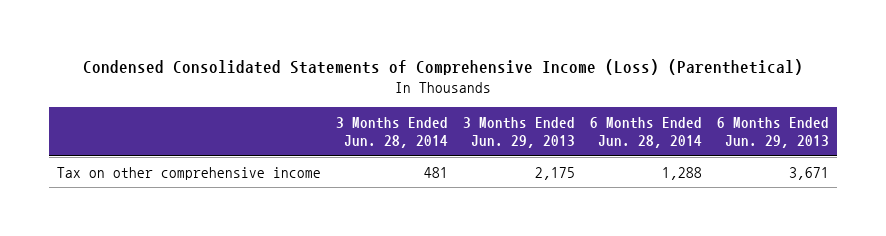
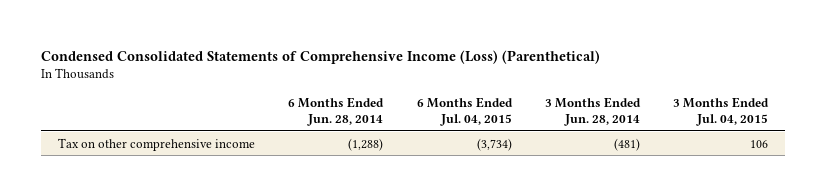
[462,116,575,149] 3 Months Ended Jun. 29, 2013 -> none
[717,116,830,149] 6 Months Ended Jun. 29, 2013 -> none
none -> [416,96,513,127] 6 Months Ended Jul. 04, 2015
none -> [673,96,770,127] 3 Months Ended Jul. 04, 2015
[423,166,448,178] 481 -> [614,137,641,151] (481)
[662,166,703,180] 1,288 -> [348,137,384,151] (1,288)

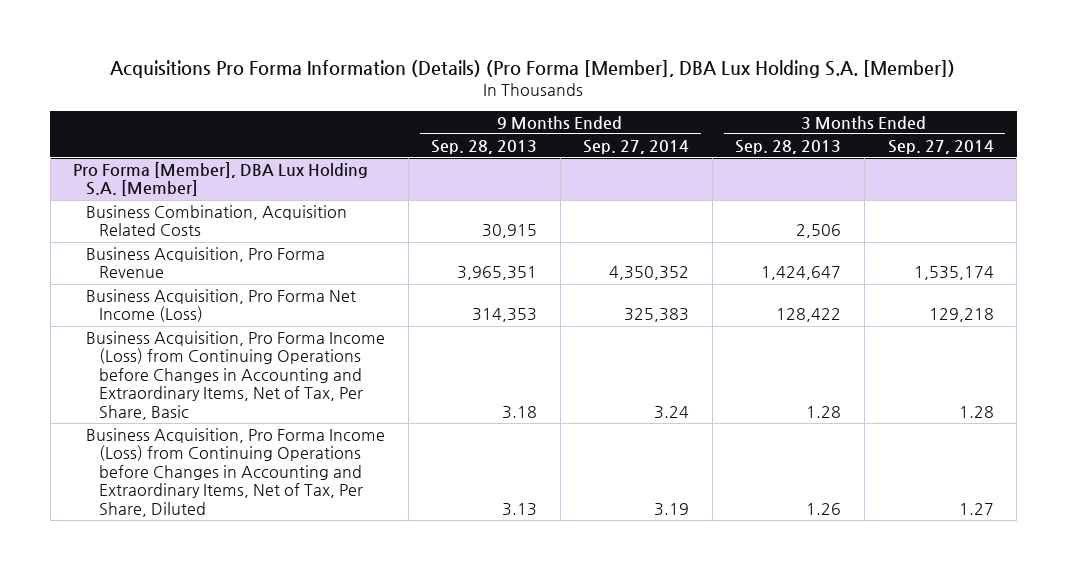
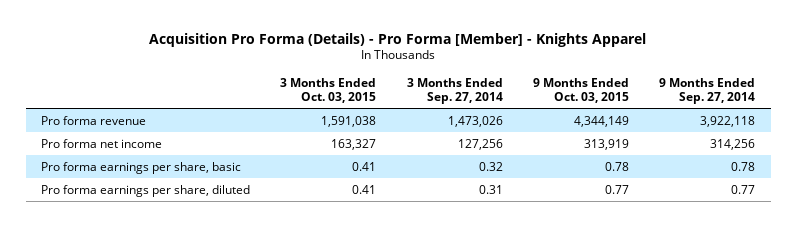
[110,60,956,79] Acquisitions Pro Forma Information (Details) (Pro Forma [Member], DBA Lux Holding S.A. [Member]) -> [149,32,647,47] Acquisition Pro Forma (Details) - Pro Forma [Member] - Knights Apparel
[431,139,538,154] Sep. 28, 2013 -> none
[735,139,842,154] Sep. 28, 2013 -> none
none -> [280,77,377,103] 3 Months Ended Oct. 03, 2015
none -> [533,77,630,103] 9 Months Ended Oct. 03, 2015
[73,161,369,197] Pro Forma [Member], DBA Lux Holding S.A. [Member] -> none
[85,204,347,237] Business Combination, Acquisition Related Costs -> none
[85,246,325,279] Business Acquisition, Pro Forma Revenue -> [40,115,146,125] Pro forma revenue
[609,266,690,281] 4,350,352 -> [700,115,756,127] 3,922,118
[913,266,994,281] 1,535,174 -> [447,115,503,127] 1,473,026
[85,288,356,323] Business Acquisition, Pro Forma Net Income (Loss) -> [40,138,162,148] Pro forma net income
[624,308,690,323] 325,383 -> [710,138,756,150] 314,256
[928,308,994,323] 129,218 -> [457,138,503,150] 127,256
[85,330,385,420] Business Acquisition, Pro Forma Income (Loss) from Continuing Operations before Changes in Accounting and Extraordinary Items, Net of Tax, Per Share, Basic -> [40,161,241,174] Pro forma earnings per share, basic
[654,405,690,419] 3.24 -> [731,161,756,171] 0.78
[958,405,994,418] 1.28 -> [478,161,503,171] 0.32
[85,427,385,517] Business Acquisition, Pro Forma Income (Loss) from Continuing Operations before Changes in Accounting and Extraordinary Items, Net of Tax, Per Share, Diluted -> [40,184,250,197] Pro forma earnings per share, diluted
[654,502,690,516] 3.19 -> [731,184,756,194] 0.77
[958,502,994,515] 1.27 -> [478,184,503,194] 0.31

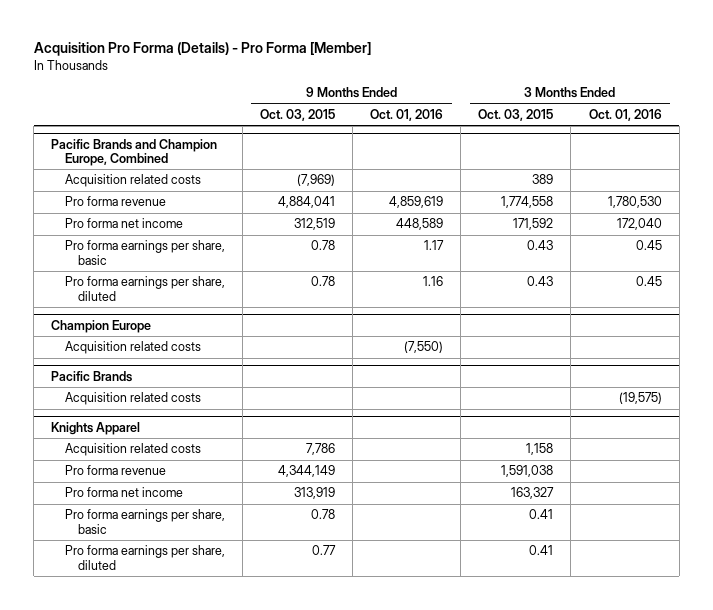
[149,32,647,47] Acquisition Pro Forma (Details) - Pro Forma [Member] - Knights Apparel -> [33,41,371,56] Acquisition Pro Forma (Details) - Pro Forma [Member]
[406,77,503,104] 3 Months Ended Sep. 27, 2014 -> none
[659,77,756,104] 9 Months Ended Sep. 27, 2014 -> none
none -> [370,109,444,122] Oct. 01, 2016
none -> [588,109,662,122] Oct. 01, 2016
none -> [51,138,218,166] Pacific Brands and Champion Europe, Combined
none -> [64,174,201,188] Acquisition related costs
none -> [64,196,166,207] Pro forma revenue
none -> [64,218,183,229] Pro forma net income
none -> [64,240,225,265] Pro forma earnings per share, basic
none -> [64,276,225,301] Pro forma earnings per share, diluted
none -> [51,319,152,333] Champion Europe
none -> [64,341,201,355] Acquisition related costs
none -> [51,370,133,382] Pacific Brands
none -> [64,392,201,406] Acquisition related costs
none -> [51,421,141,435] Knights Apparel
none -> [64,443,201,457] Acquisition related costs

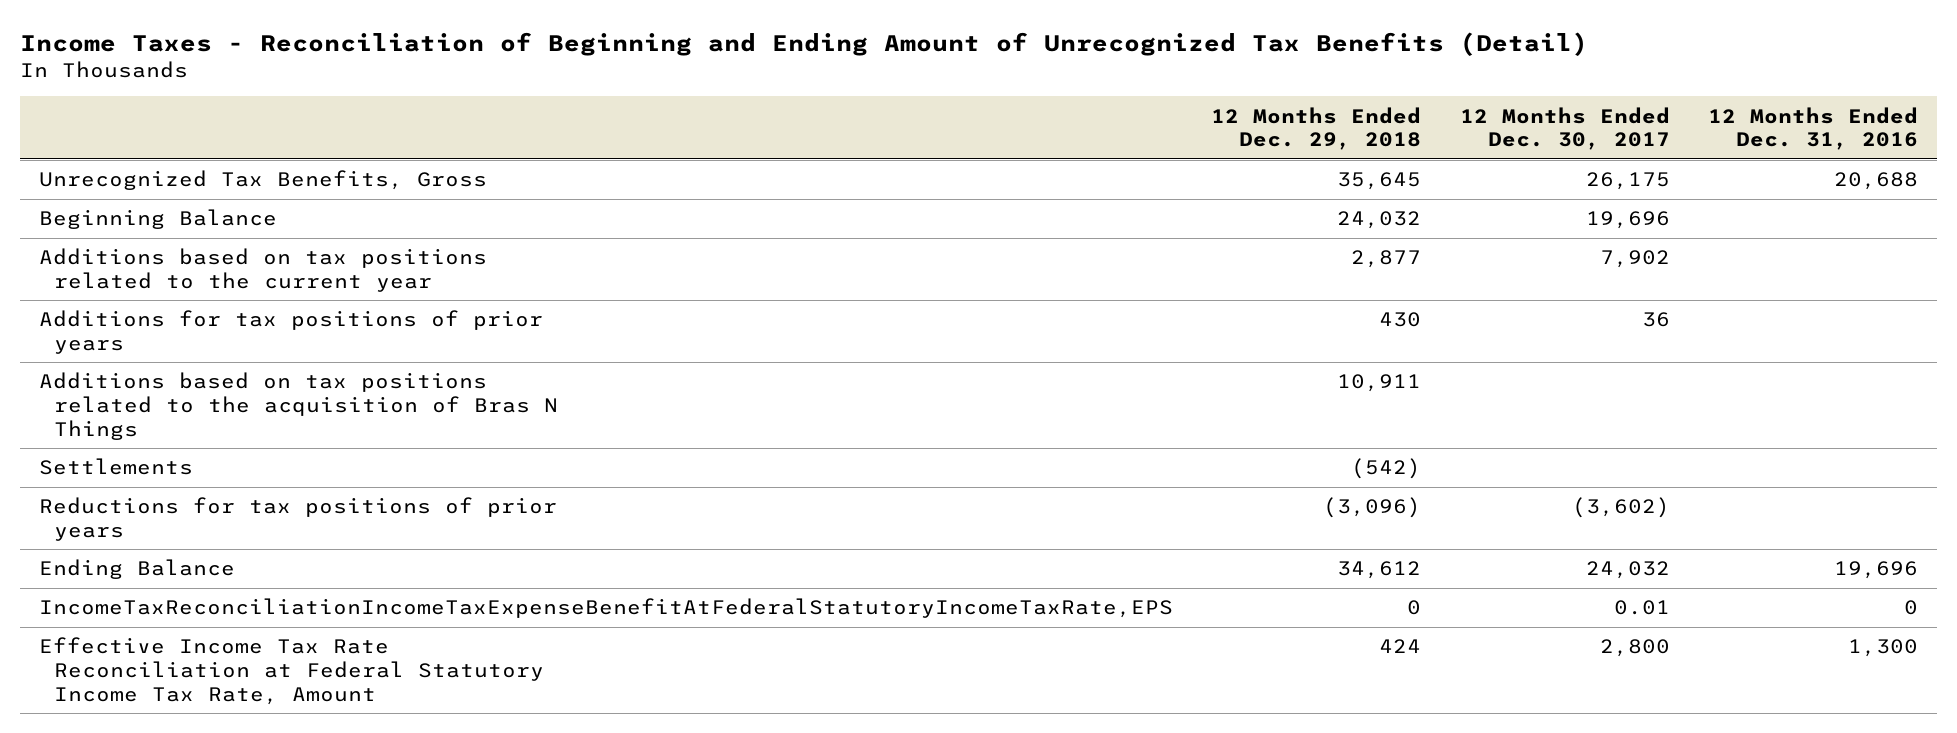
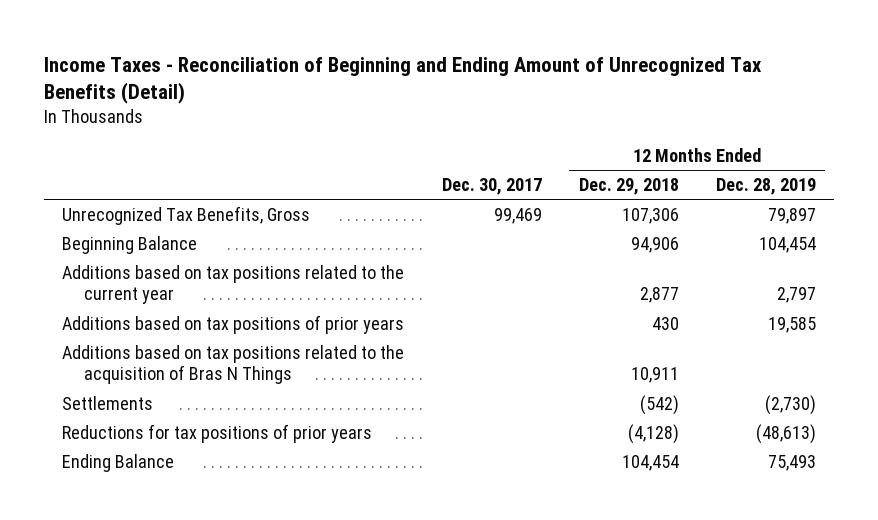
[1459,106,1670,151] 12 Months Ended Dec. 30, 2017 -> none
[1707,106,1918,151] 12 Months Ended Dec. 31, 2016 -> none
none -> [441,178,542,196] Dec. 30, 2017
none -> [715,178,816,196] Dec. 28, 2019
[1337,172,1422,191] 35,645 -> [621,207,679,224] 107,306
[1337,211,1422,230] 24,032 -> [630,236,679,253] 94,906
[39,310,544,354] Additions for tax positions of prior years -> [62,314,405,334] Additions based on tax positions of prior years
[39,598,1174,619] IncomeTaxReconciliationIncomeTaxExpenseBenefitAtFederalStatutoryIncomeTaxRate,EPS -> none
[39,637,544,705] Effective Income Tax Rate Reconciliation at Federal Statutory Income Tax Rate, Amount -> none
[1323,497,1422,519] (3,096) -> [627,423,679,444] (4,128)
[1337,561,1422,580] 34,612 -> [621,454,679,471] 104,454

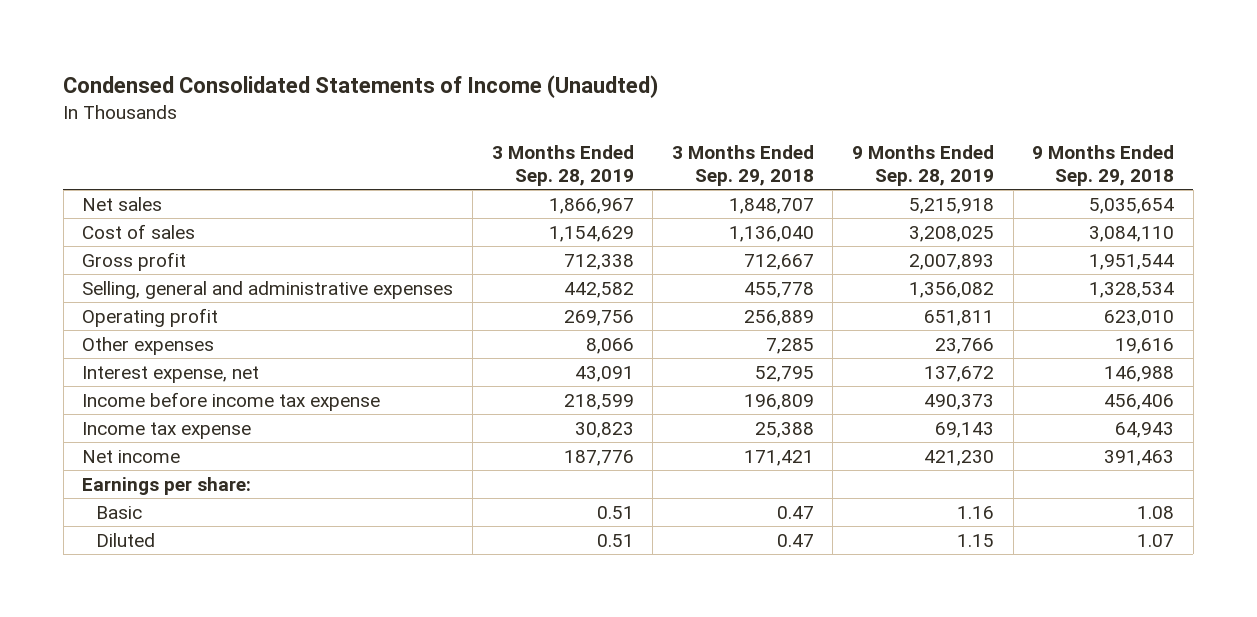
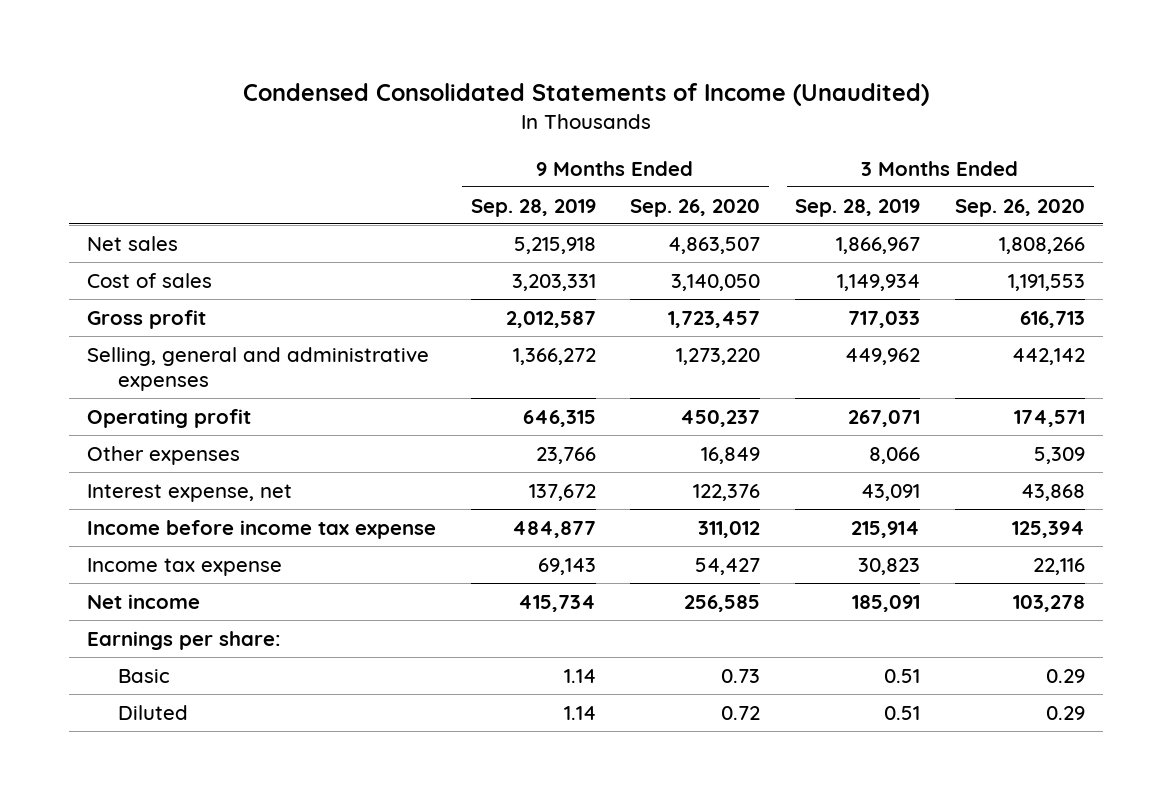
[63,75,659,99] Condensed Consolidated Statements of Income (Unaudted) -> [242,83,929,107] Condensed Consolidated Statements of Income (Unaudited)
[671,145,814,186] 3 Months Ended Sep. 29, 2018 -> none
[1032,145,1175,186] 9 Months Ended Sep. 29, 2018 -> none
none -> [630,198,761,217] Sep. 26, 2020
none -> [955,198,1086,217] Sep. 26, 2020
[548,225,634,242] 1,154,629 -> [837,273,921,291] 1,149,934
[908,225,994,242] 3,208,025 -> [511,273,596,291] 3,203,331
[563,253,634,270] 712,338 -> [848,310,921,328] 717,033
[908,253,994,270] 2,007,893 -> [505,310,596,328] 2,012,587
[563,281,634,298] 442,582 -> [845,347,921,365] 449,962
[908,281,994,298] 1,356,082 -> [512,347,596,365] 1,366,272
[563,309,634,326] 269,756 -> [848,409,921,427] 267,071
[923,309,994,326] 651,811 -> [522,409,596,427] 646,315
[563,393,634,410] 218,599 -> [851,520,921,538] 215,914
[923,393,994,410] 490,373 -> [511,520,596,538] 484,877
[563,449,634,466] 187,776 -> [852,594,921,612] 185,091
[923,449,994,466] 421,230 -> [517,594,596,612] 415,734
[956,505,994,519] 1.16 -> [563,668,596,683] 1.14
[956,533,994,547] 1.15 -> [563,705,596,720] 1.14

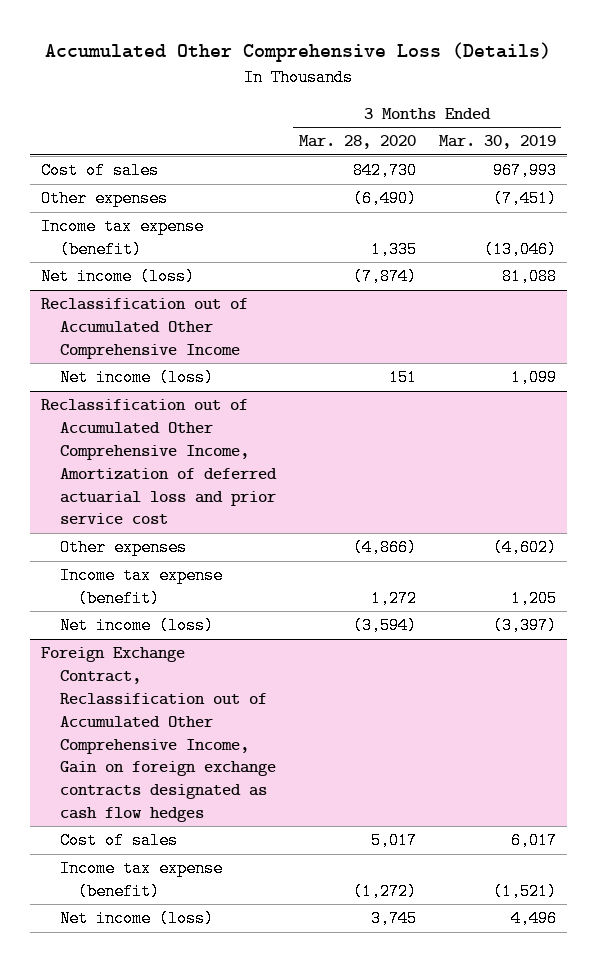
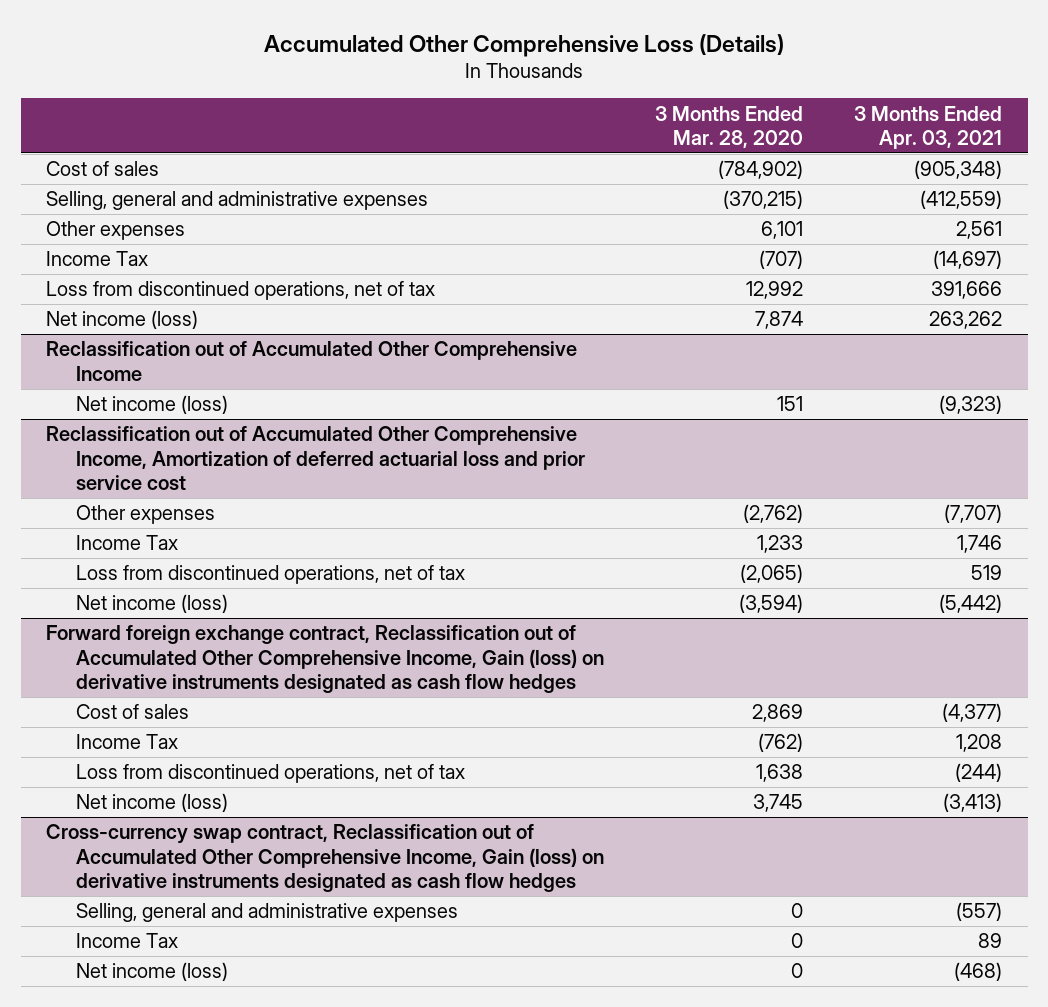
[438,135,556,150] Mar. 30, 2019 -> none
none -> [854,105,1003,150] 3 Months Ended Apr. 03, 2021
[352,162,417,180] 842,730 -> [718,160,804,180] (784,902)
none -> [46,191,429,211] Selling, general and administrative expenses
[352,190,417,208] (6,490) -> [761,221,804,240] 6,101
[41,218,205,259] Income tax expense (benefit) -> [46,251,149,267] Income Tax
[370,241,417,259] 1,335 -> [759,250,804,270] (707)
none -> [46,281,436,301] Loss from discontinued operations, net of tax
[352,268,417,286] (7,874) -> [755,311,804,330] 7,874
[352,539,417,557] (4,866) -> [743,504,804,524] (2,762)
[59,567,223,608] Income tax expense (benefit) -> [76,535,179,551] Income Tax
[370,590,417,608] 1,272 -> [757,535,804,554] 1,233
none -> [76,565,466,585] Loss from discontinued operations, net of tax
[41,647,276,823] Foreign Exchange Contract, Reclassification out of Accumulated Other Comprehensive Income, Gain on foreign exchange contracts designated as cash flow hedges -> [46,625,605,694] Forward foreign exchange contract, Reclassification out of Accumulated Other Comprehensive Income, Gain (loss) on derivative instruments designated as cash flow hedges
[370,832,417,850] 5,017 -> [752,704,804,723] 2,869
[59,860,223,901] Income tax expense (benefit) -> [76,734,179,750] Income Tax
[352,883,417,901] (1,272) -> [758,733,804,753] (762)
none -> [76,764,466,784] Loss from discontinued operations, net of tax
none -> [46,824,605,893] Cross-currency swap contract, Reclassification out of Accumulated Other Comprehensive Income, Gain (loss) on derivative instruments designated as cash flow hedges
none -> [76,903,459,923] Selling, general and administrative expenses
none -> [76,933,179,949] Income Tax
none -> [76,962,229,982] Net income (loss)

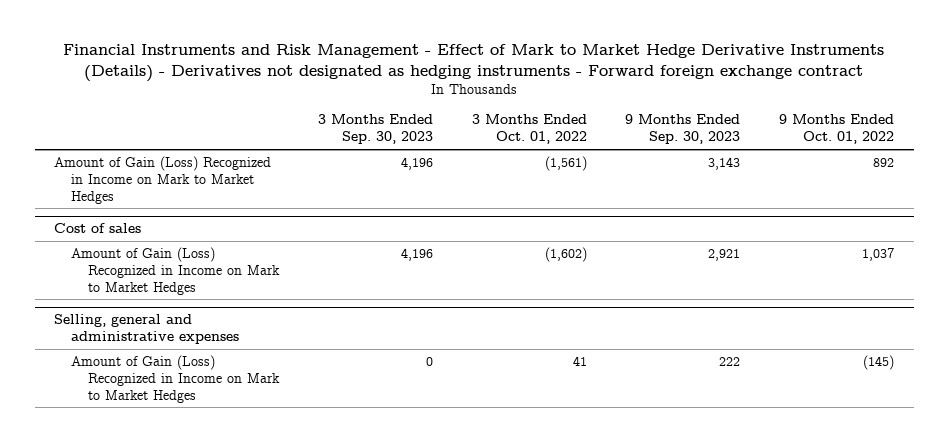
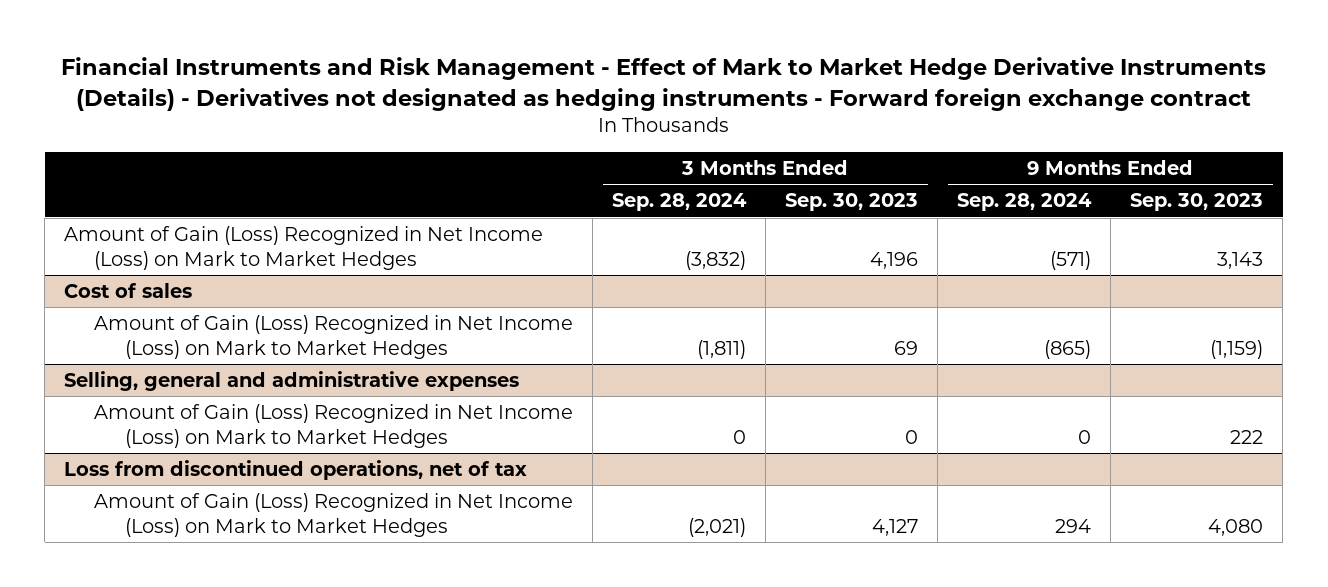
[471,114,587,145] 3 Months Ended Oct. 01, 2022 -> none
[779,114,895,145] 9 Months Ended Oct. 01, 2022 -> none
none -> [612,193,748,212] Sep. 28, 2024
none -> [957,193,1093,212] Sep. 28, 2024
[54,155,272,204] Amount of Gain (Loss) Recognized in Income on Mark to Market Hedges -> [64,226,544,270] Amount of Gain (Loss) Recognized in Net Income (Loss) on Mark to Market Hedges
[70,246,280,295] Amount of Gain (Loss) Recognized in Income on Mark to Market Hedges -> [94,315,574,359] Amount of Gain (Loss) Recognized in Net Income (Loss) on Mark to Market Hedges
[400,247,433,261] 4,196 -> [894,340,919,355] 69
[708,248,741,261] 2,921 -> [1210,339,1264,359] (1,159)
[70,354,280,403] Amount of Gain (Loss) Recognized in Income on Mark to Market Hedges -> [94,404,574,448] Amount of Gain (Loss) Recognized in Net Income (Loss) on Mark to Market Hedges
none -> [64,460,528,481] Loss from discontinued operations, net of tax
none -> [94,493,574,537] Amount of Gain (Loss) Recognized in Net Income (Loss) on Mark to Market Hedges

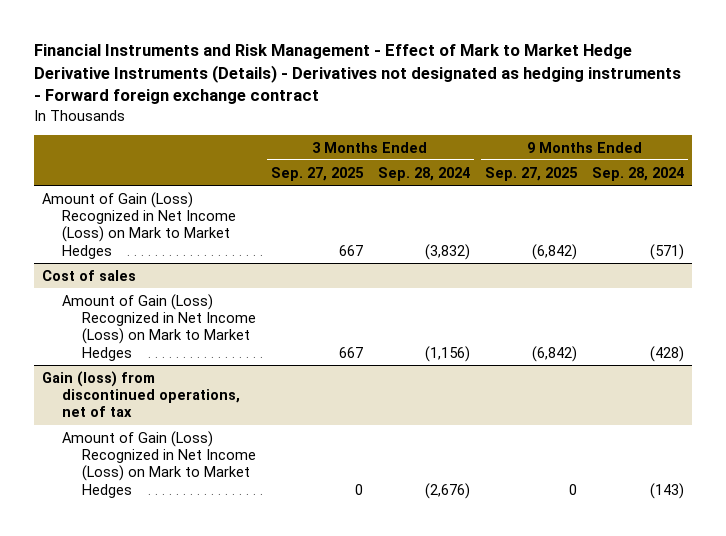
[785,193,919,212] Sep. 30, 2023 -> none
[1130,193,1264,212] Sep. 30, 2023 -> none
none -> [270,166,364,181] Sep. 27, 2025
none -> [485,166,579,181] Sep. 27, 2025
[64,460,528,481] Loss from discontinued operations, net of tax -> none
[94,493,574,537] Amount of Gain (Loss) Recognized in Net Income (Loss) on Mark to Market Hedges -> none
[697,339,747,359] (1,811) -> [425,345,471,362] (1,156)
[1044,339,1092,359] (865) -> [650,345,685,362] (428)
[64,371,520,392] Selling, general and administrative expenses -> [41,370,240,418] Gain (loss) from discontinued operations, net of tax
[733,429,747,444] 0 -> [425,482,471,499] (2,676)
[1078,429,1092,444] 0 -> [650,482,685,499] (143)

